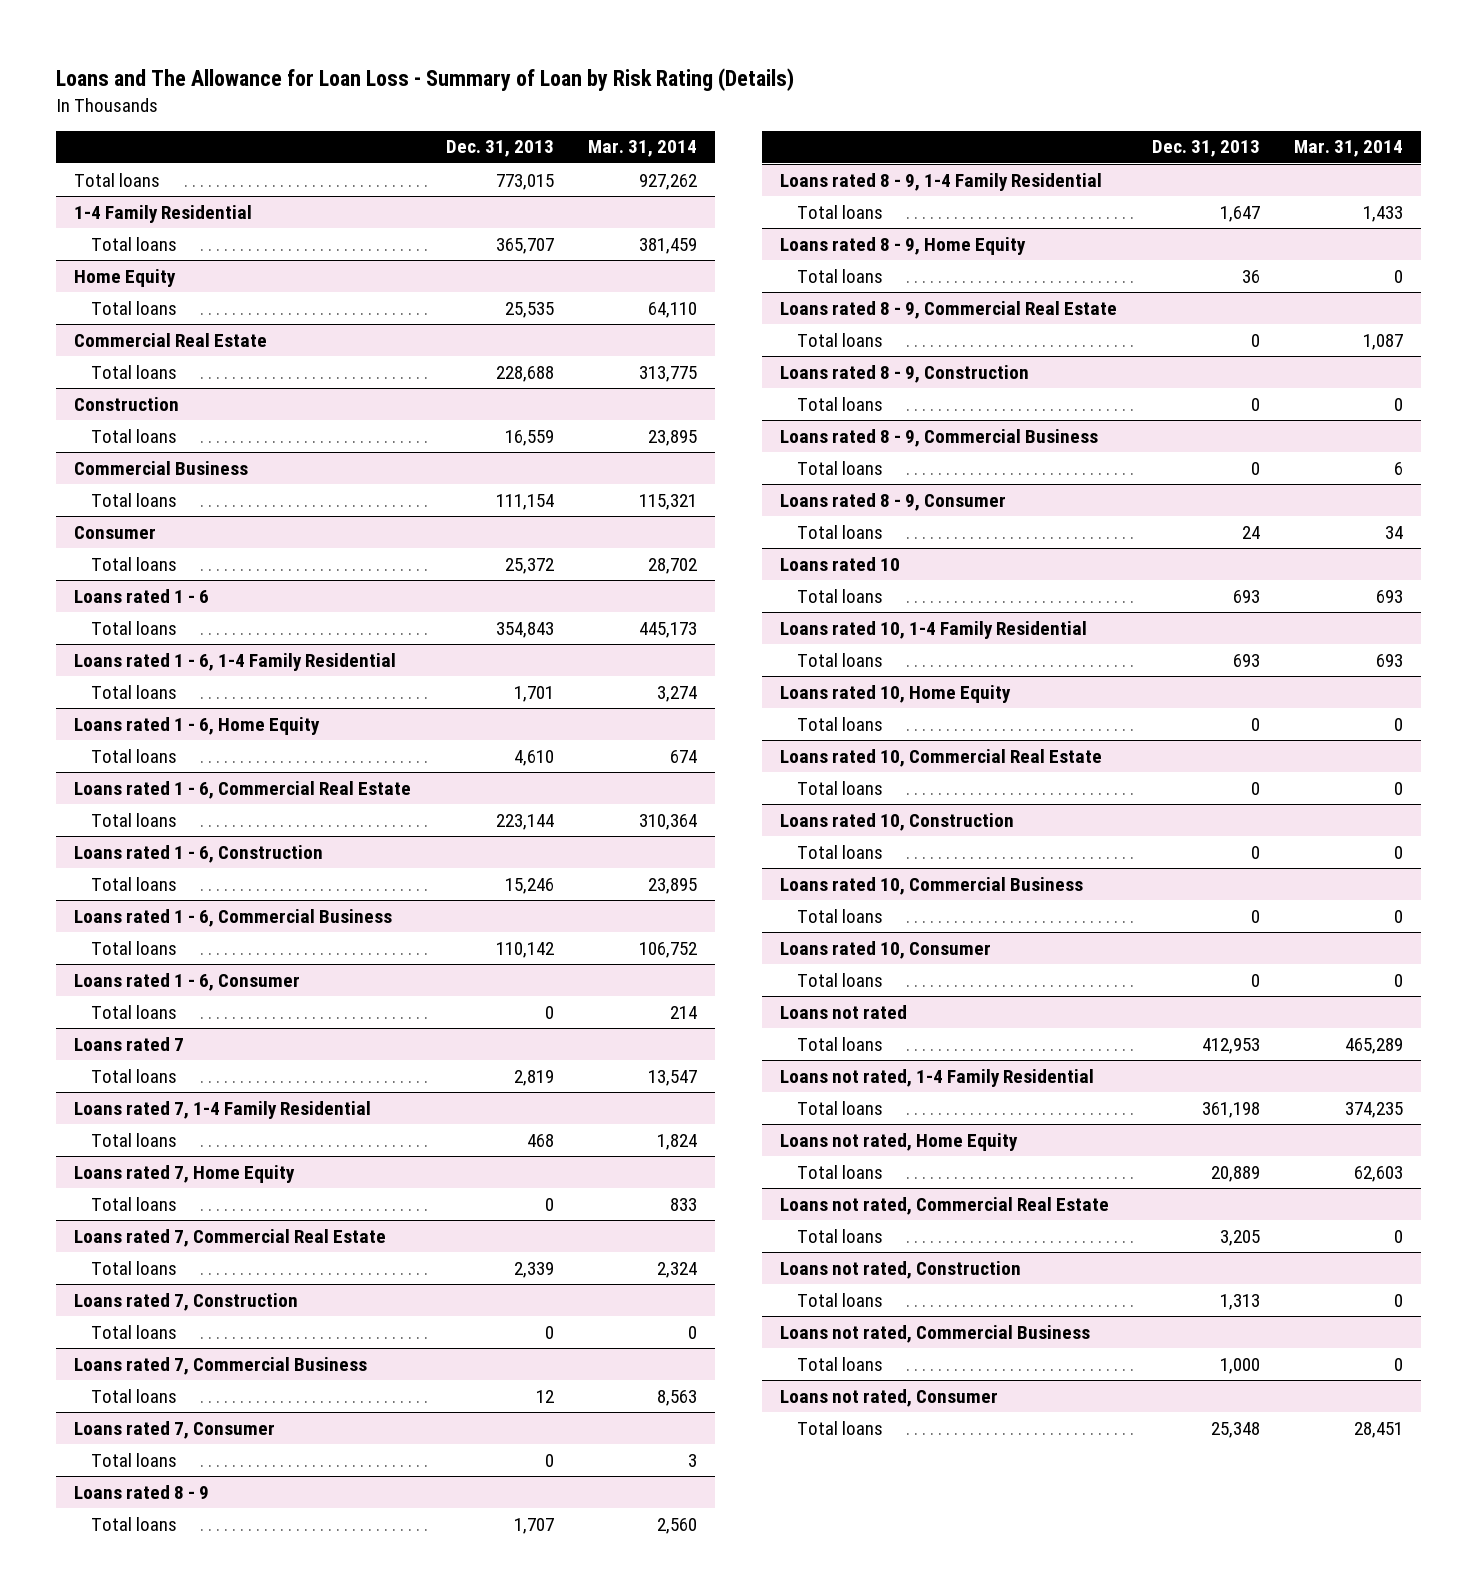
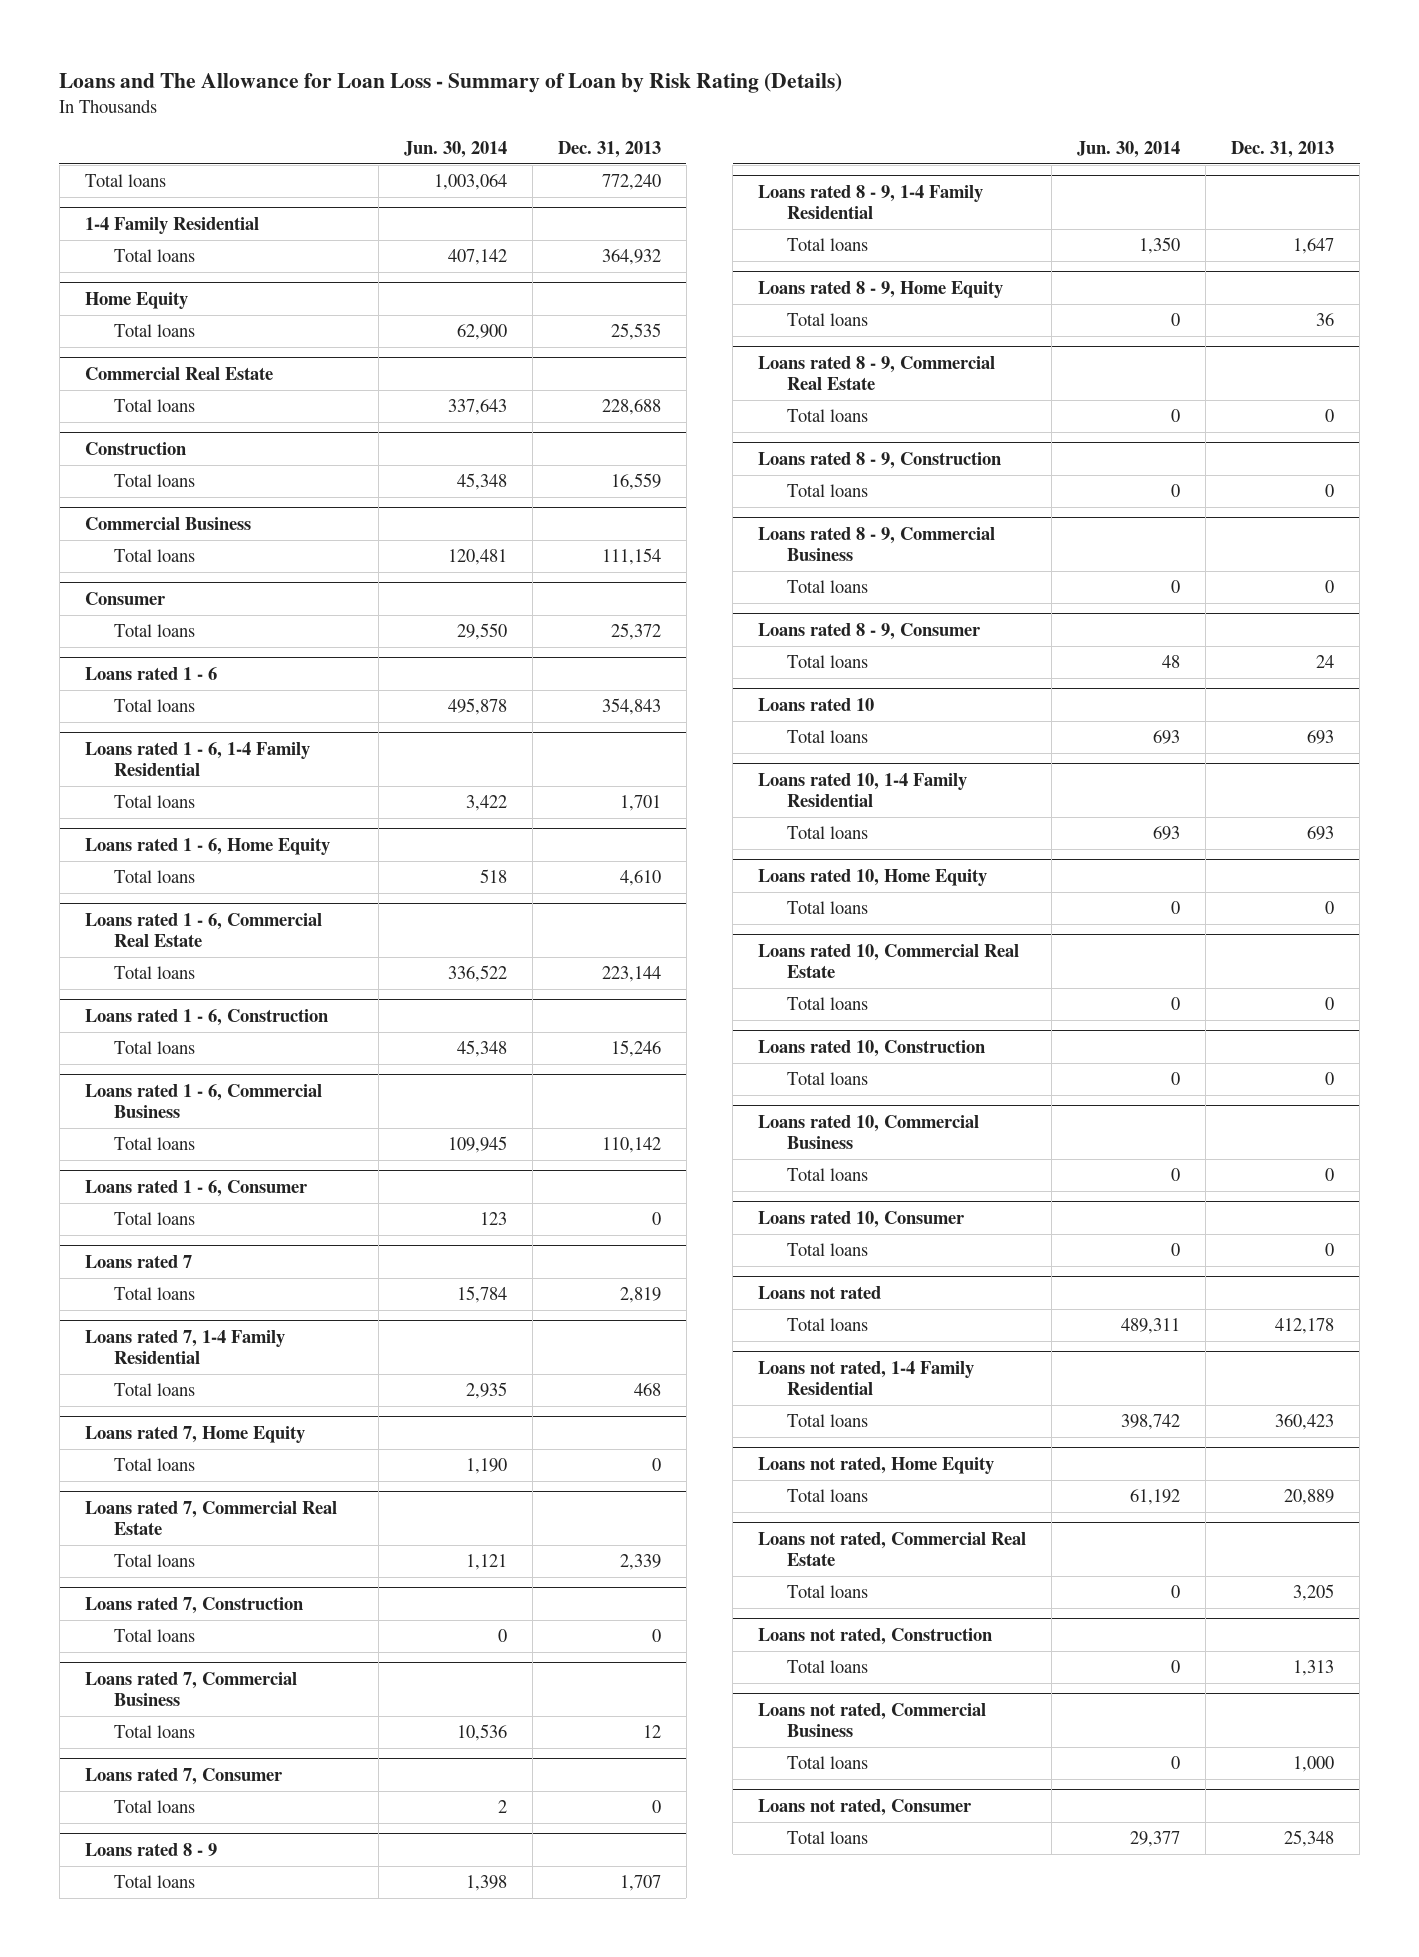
[588,140,698,158] Mar. 31, 2014 -> none
none -> [403,140,507,158] Jun. 30, 2014
[495,173,554,190] 773,015 -> [601,174,661,191] 772,240
[495,237,554,254] 365,707 -> [601,249,661,266] 364,932
[1201,1037,1260,1054] 412,953 -> [1275,1318,1335,1335] 412,178
[1201,1101,1260,1118] 361,198 -> [1275,1414,1335,1431] 360,423

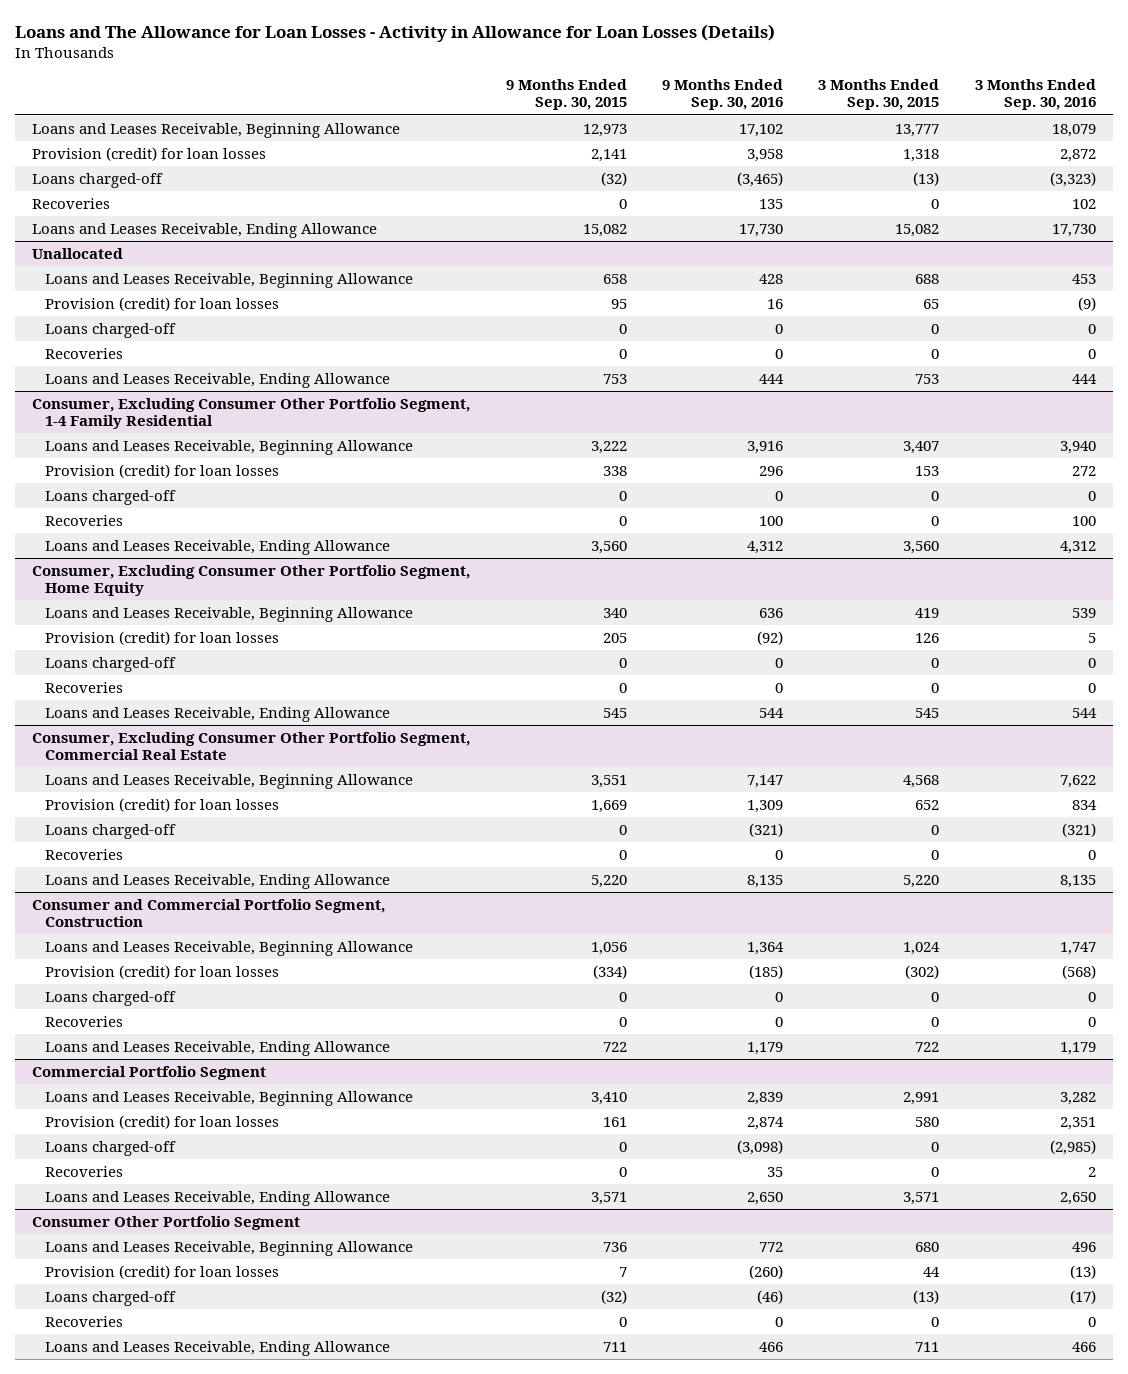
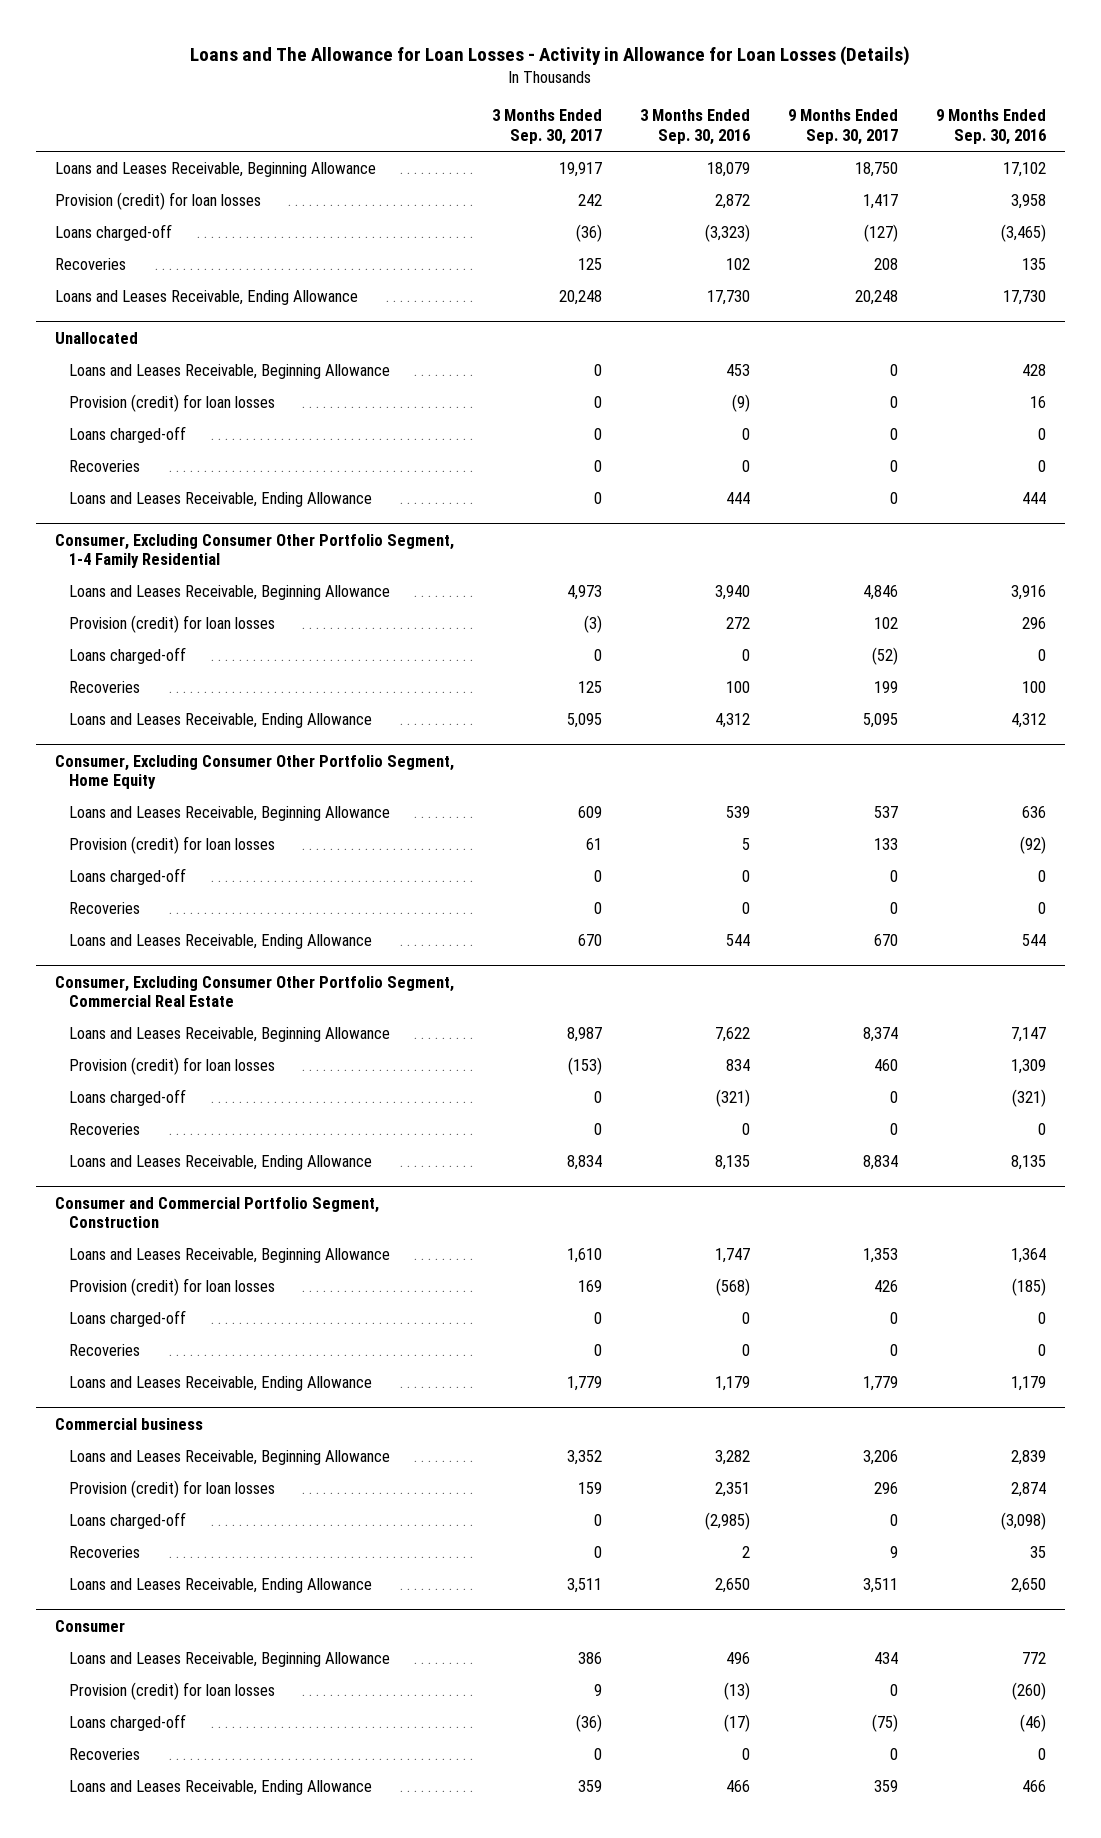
[505,79,627,111] 9 Months Ended Sep. 30, 2015 -> none
[818,79,940,111] 3 Months Ended Sep. 30, 2015 -> none
none -> [491,109,602,145] 3 Months Ended Sep. 30, 2017
none -> [788,109,899,145] 9 Months Ended Sep. 30, 2017
[32,1065,267,1080] Commercial Portfolio Segment -> [54,1417,203,1430] Commercial business
[32,1215,301,1230] Consumer Other Portfolio Segment -> [54,1619,125,1632] Consumer

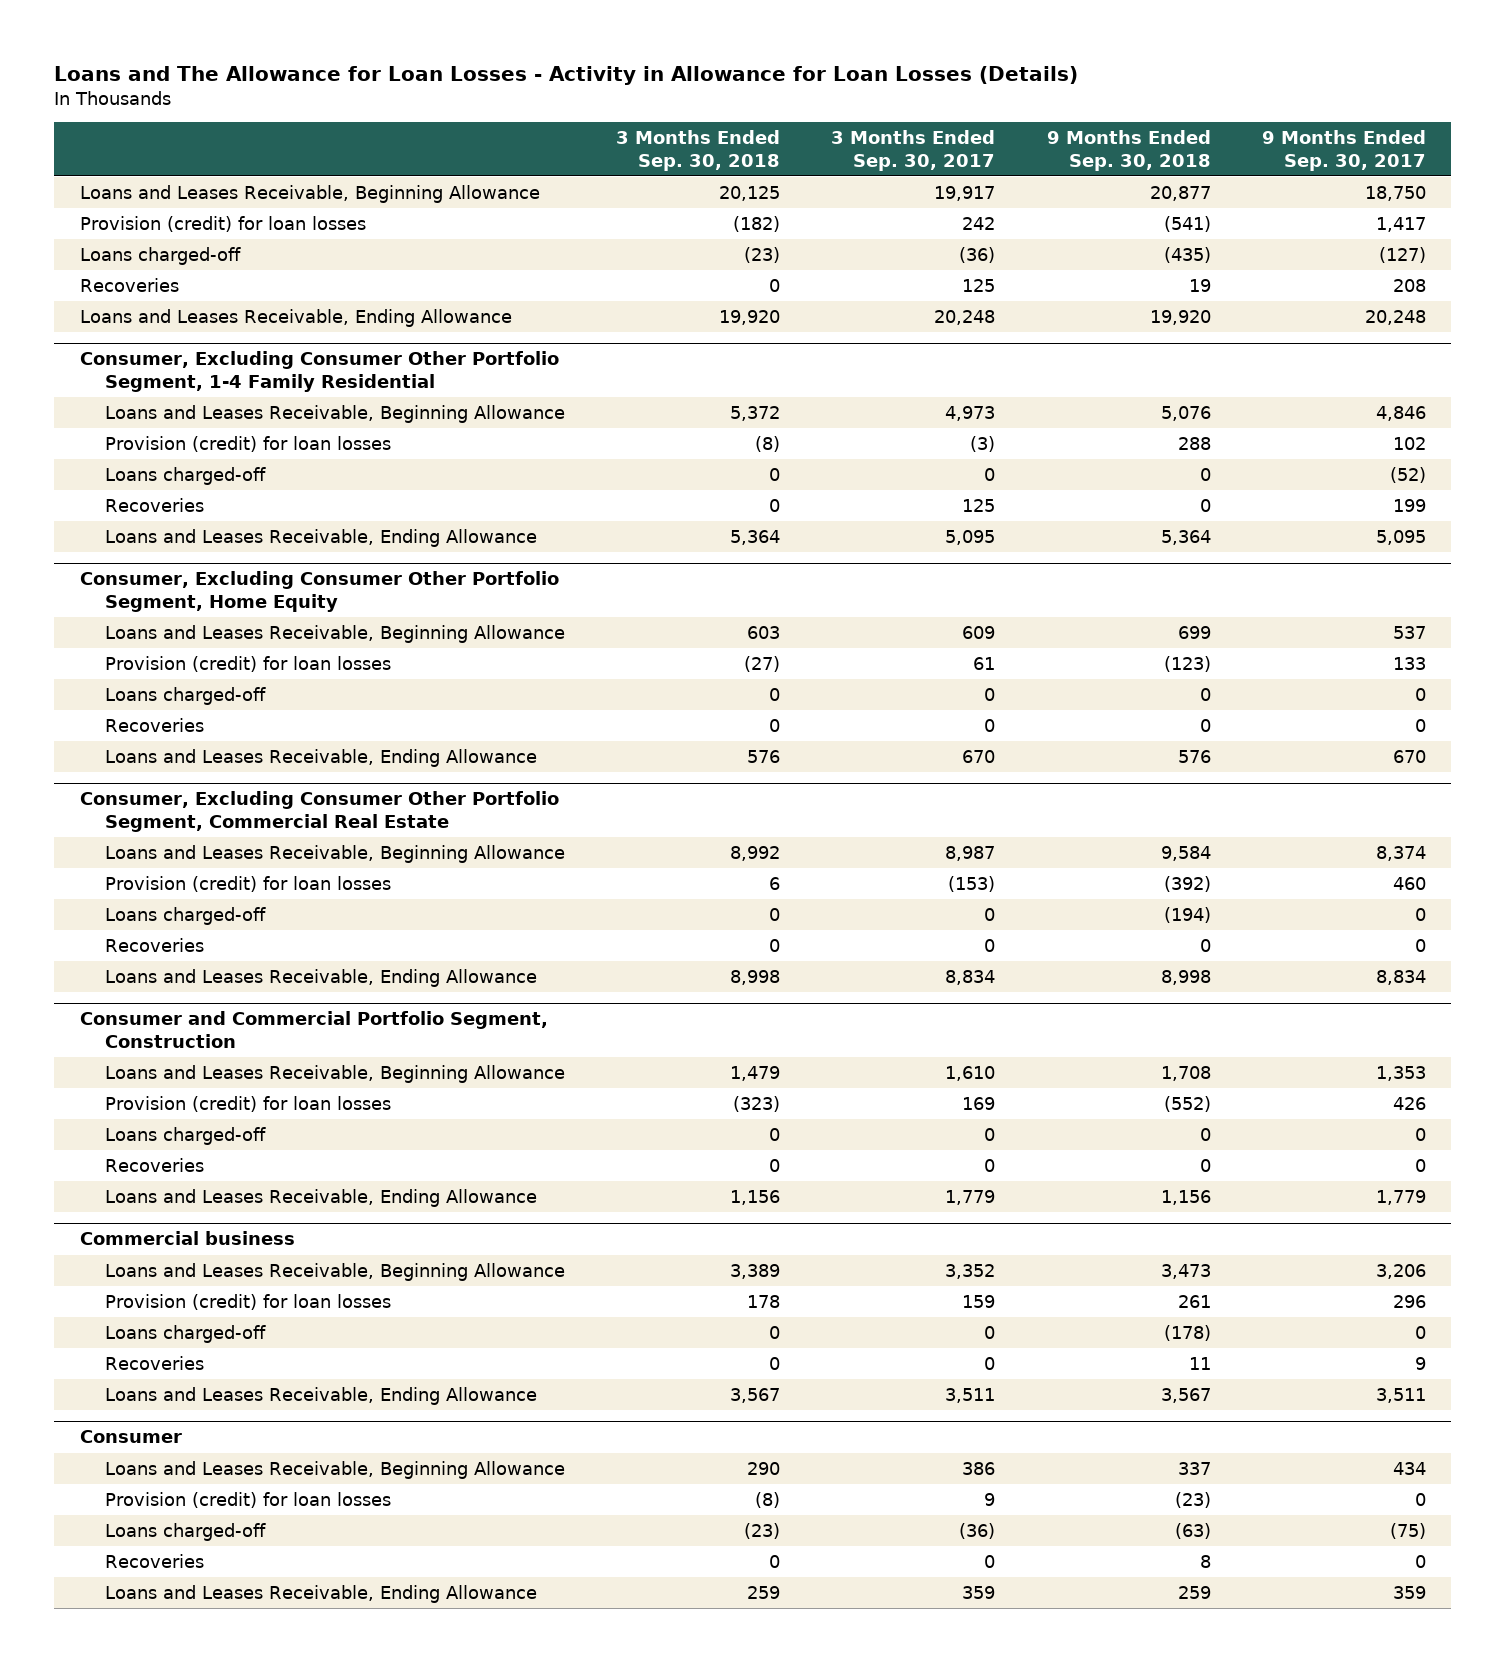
[639,109,750,145] 3 Months Ended Sep. 30, 2016 -> none
[936,109,1047,145] 9 Months Ended Sep. 30, 2016 -> none
none -> [616,130,781,171] 3 Months Ended Sep. 30, 2018
none -> [1046,130,1211,171] 9 Months Ended Sep. 30, 2018
[54,331,138,344] Unallocated -> none
[68,363,390,379] Loans and Leases Receivable, Beginning Allowance -> none
[68,393,275,412] Provision (credit) for loan losses -> none
[68,425,186,443] Loans charged-off -> none
[68,459,140,472] Recoveries -> none
[68,491,372,507] Loans and Leases Receivable, Ending Allowance -> none

